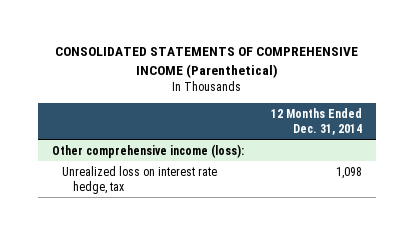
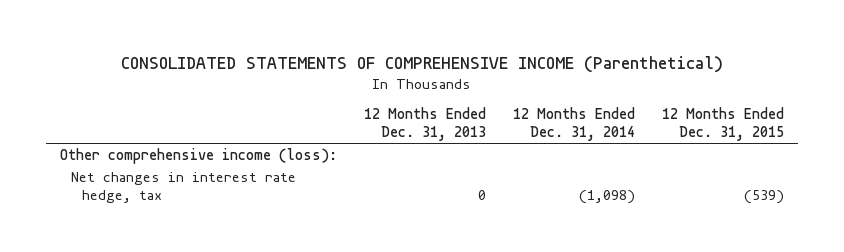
none -> [363,107,486,141] 12 Months Ended Dec. 31, 2013
none -> [662,107,785,141] 12 Months Ended Dec. 31, 2015
[62,165,218,194] Unrealized loss on interest rate hedge, tax -> [70,172,296,203] Net changes in interest rate hedge, tax
[336,166,363,179] 1,098 -> [579,189,636,204] (1,098)

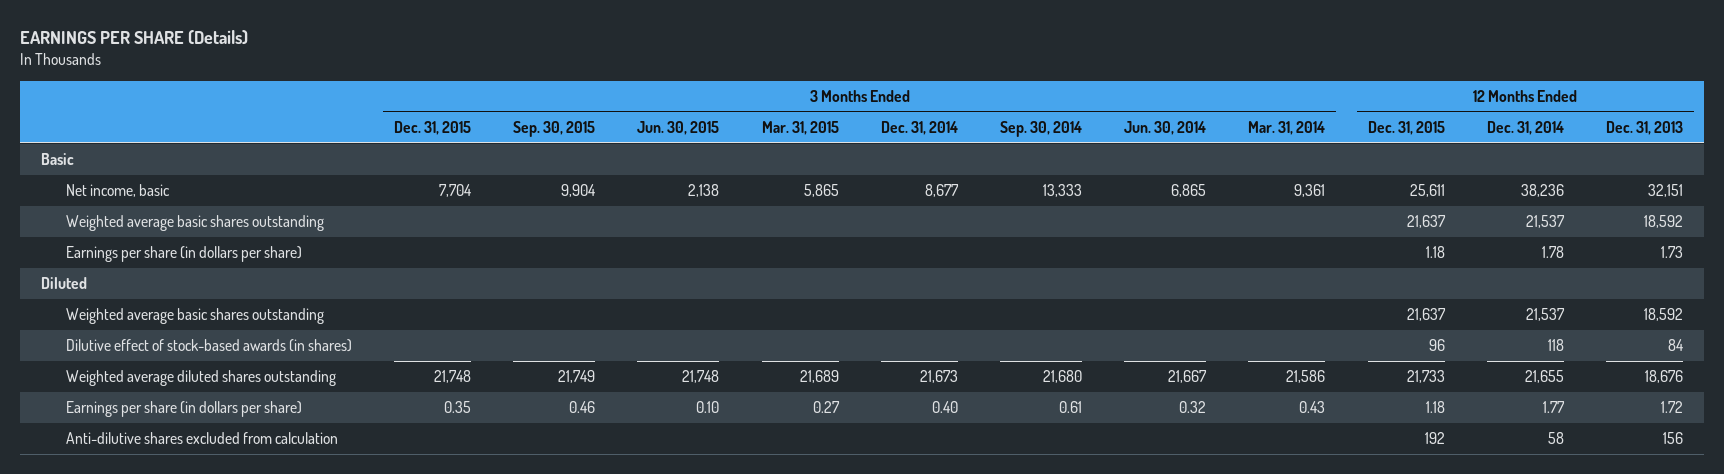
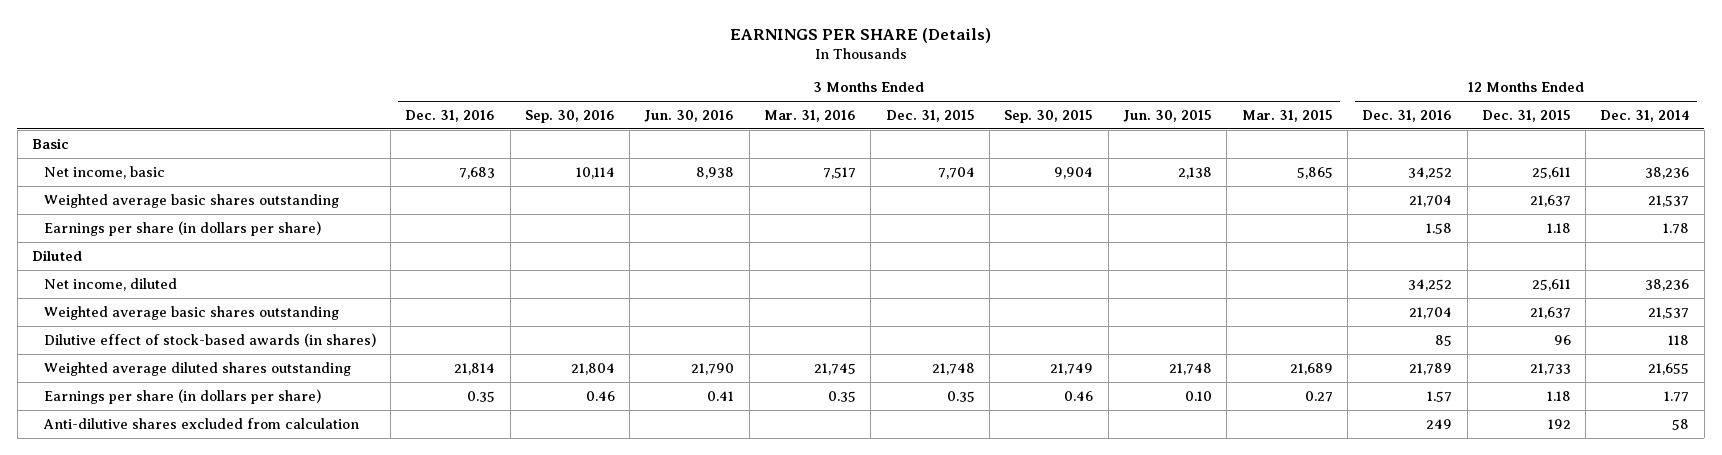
[880,120,958,135] Dec. 31, 2014 -> none
[999,120,1082,137] Sep. 30, 2014 -> none
[1124,120,1207,135] Jun. 30, 2014 -> none
[1248,120,1326,135] Mar. 31, 2014 -> none
[1606,120,1684,135] Dec. 31, 2013 -> none
none -> [405,109,496,122] Dec. 31, 2016
none -> [524,109,615,123] Sep. 30, 2016
none -> [644,109,735,122] Jun. 30, 2016
none -> [764,109,857,122] Mar. 31, 2016
none -> [1362,109,1453,122] Dec. 31, 2016
none -> [43,277,177,291] Net income, diluted

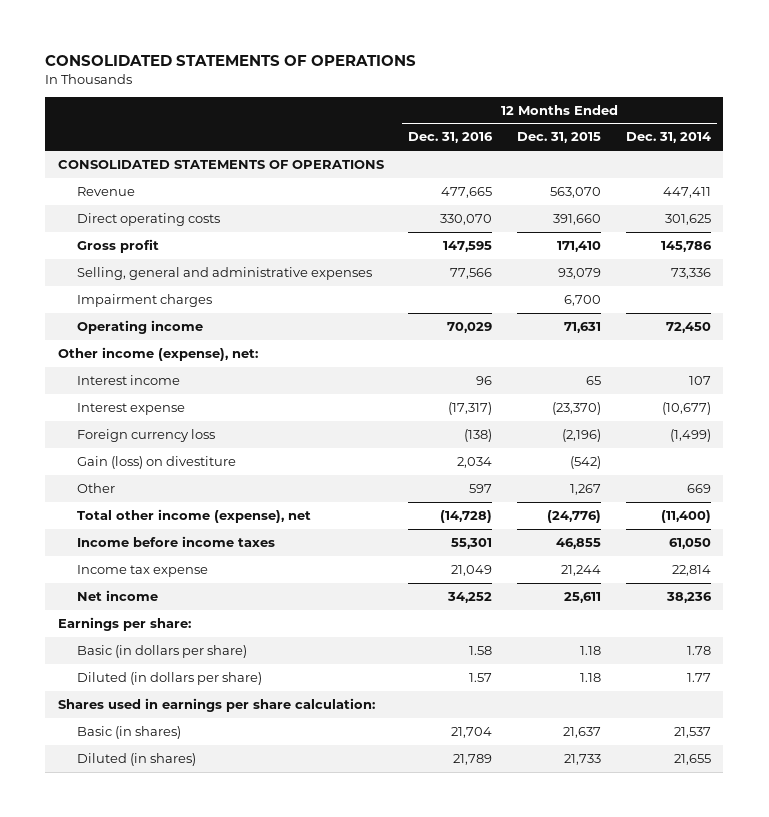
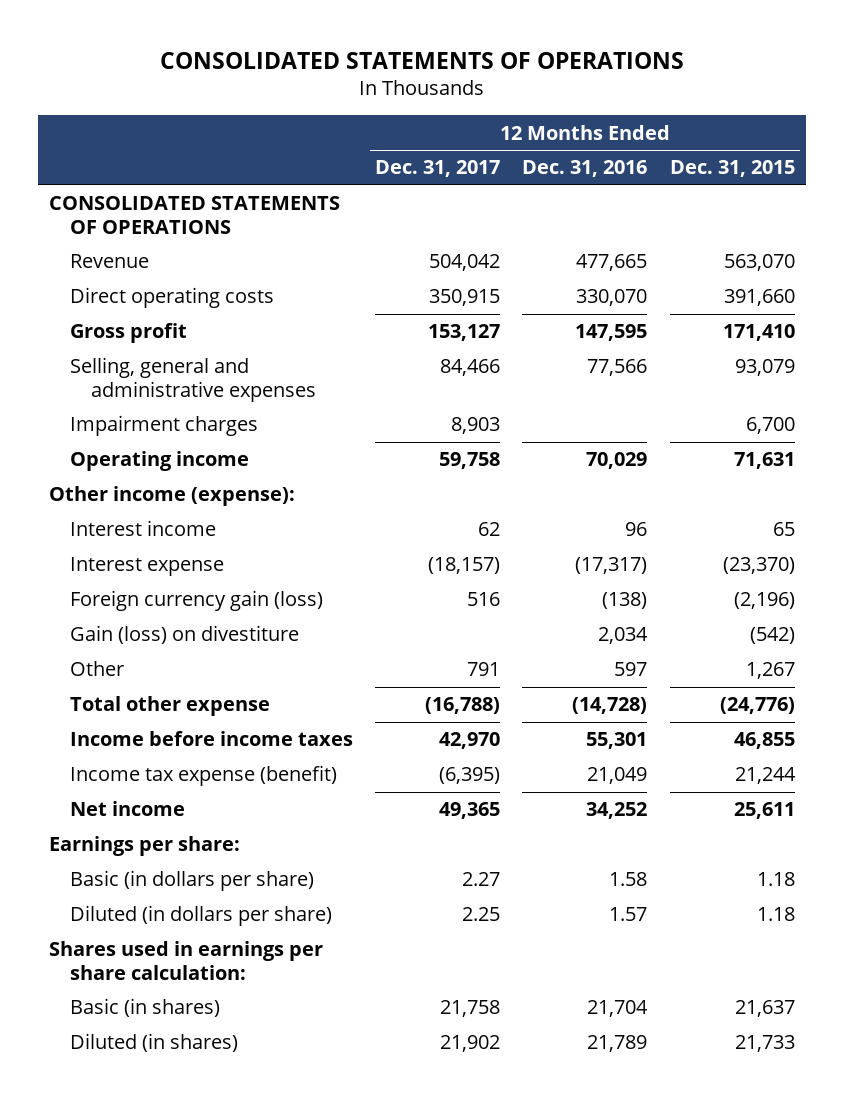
[625,132,711,144] Dec. 31, 2014 -> none
none -> [375,160,501,178] Dec. 31, 2017
[57,346,258,361] Other income (expense), net: -> [49,486,296,507] Other income (expense):
[76,428,215,442] Foreign currency loss -> [69,590,323,612] Foreign currency gain (loss)
[76,508,311,523] Total other income (expense), net -> [69,696,270,717] Total other expense
[76,564,208,577] Income tax expense -> [69,765,337,787] Income tax expense (benefit)

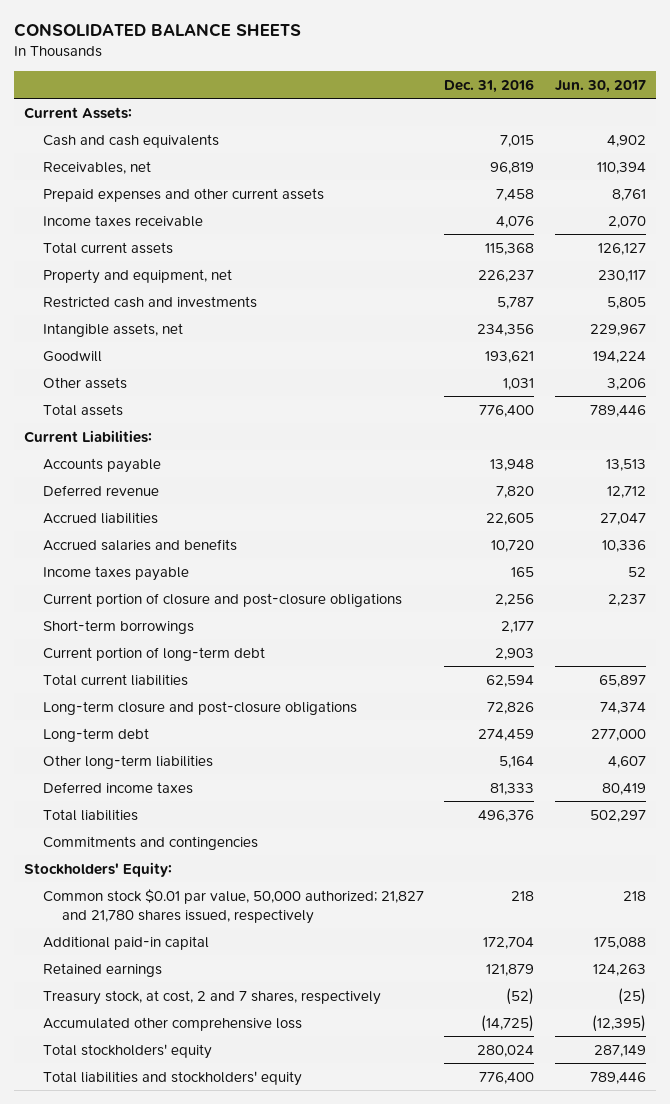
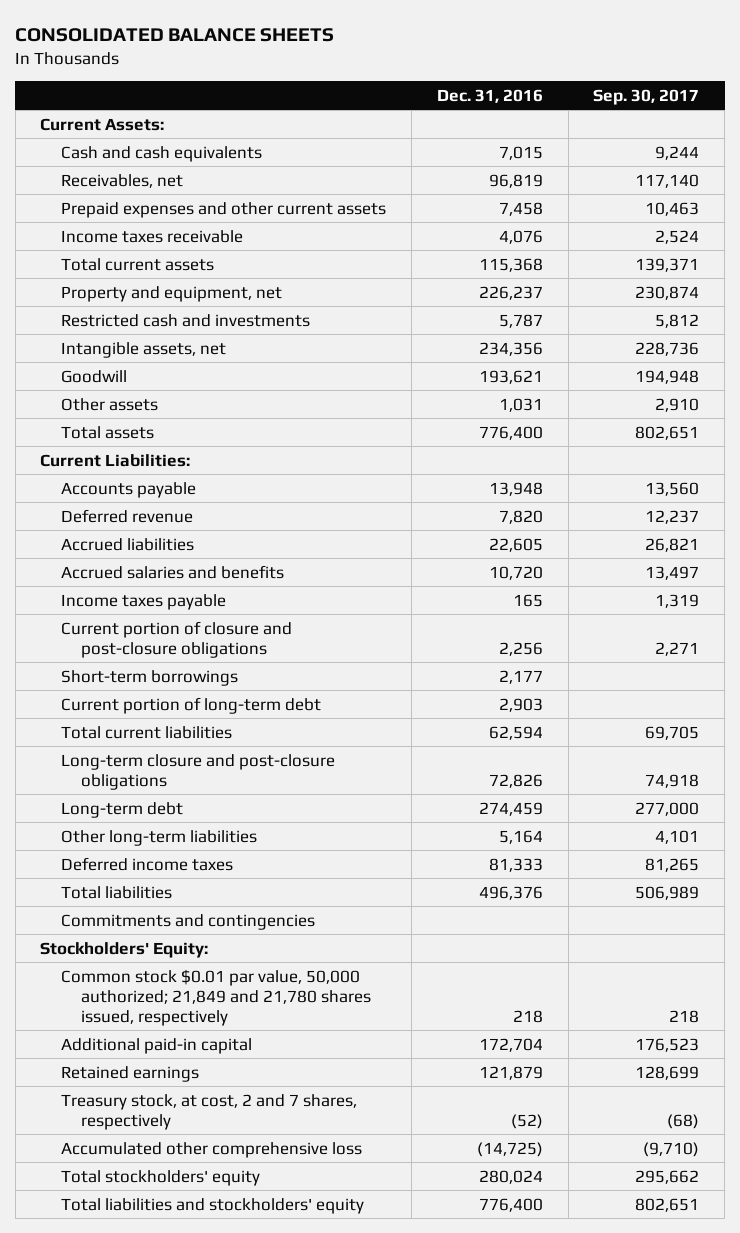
[555,79,647,93] Jun. 30, 2017 -> none
none -> [593,88,700,105] Sep. 30, 2017
[42,888,424,924] Common stock $0.01 par value, 50,000 authorized; 21,827 and 21,780 shares issued, respectively -> [60,968,372,1026] Common stock $0.01 par value, 50,000 authorized; 21,849 and 21,780 shares issued, respectively

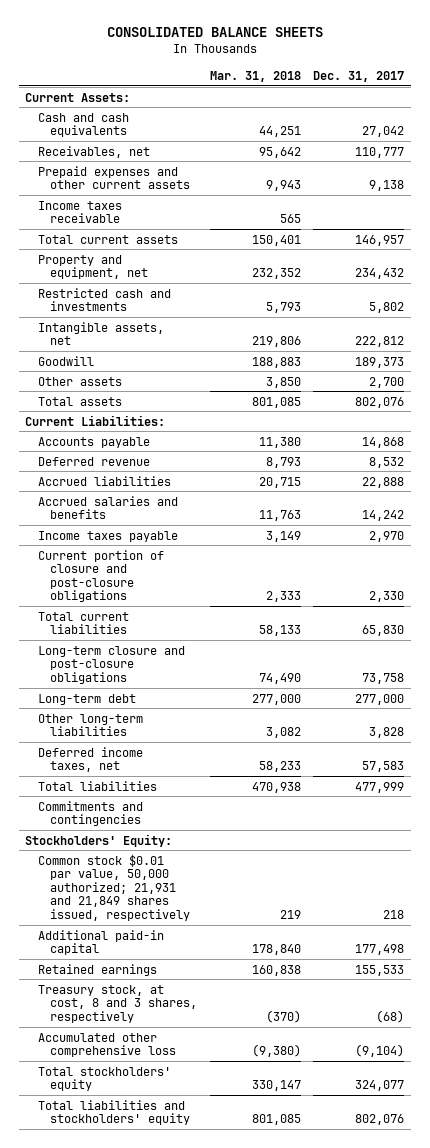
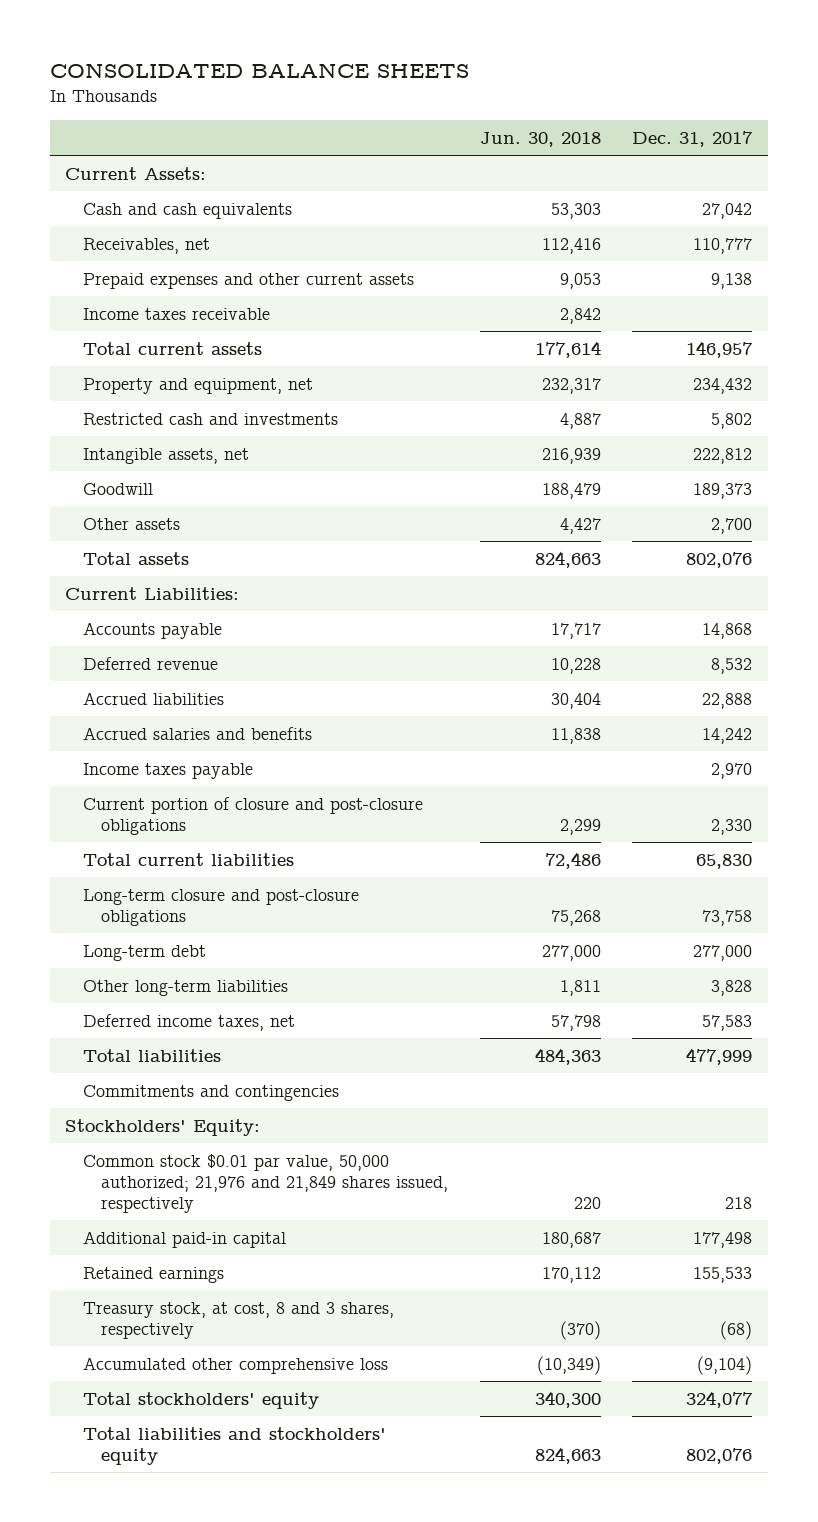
[209,70,301,82] Mar. 31, 2018 -> none
none -> [479,132,601,148] Jun. 30, 2018
[37,853,190,921] Common stock $0.01 par value, 50,000 authorized; 21,931 and 21,849 shares issued, respectively -> [83,1153,448,1213] Common stock $0.01 par value, 50,000 authorized; 21,976 and 21,849 shares issued, respectively

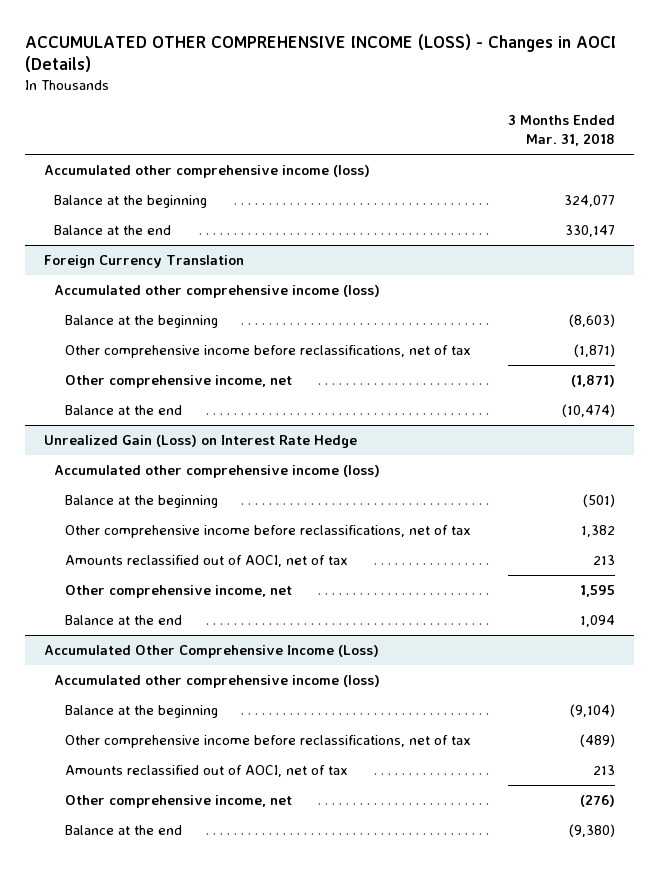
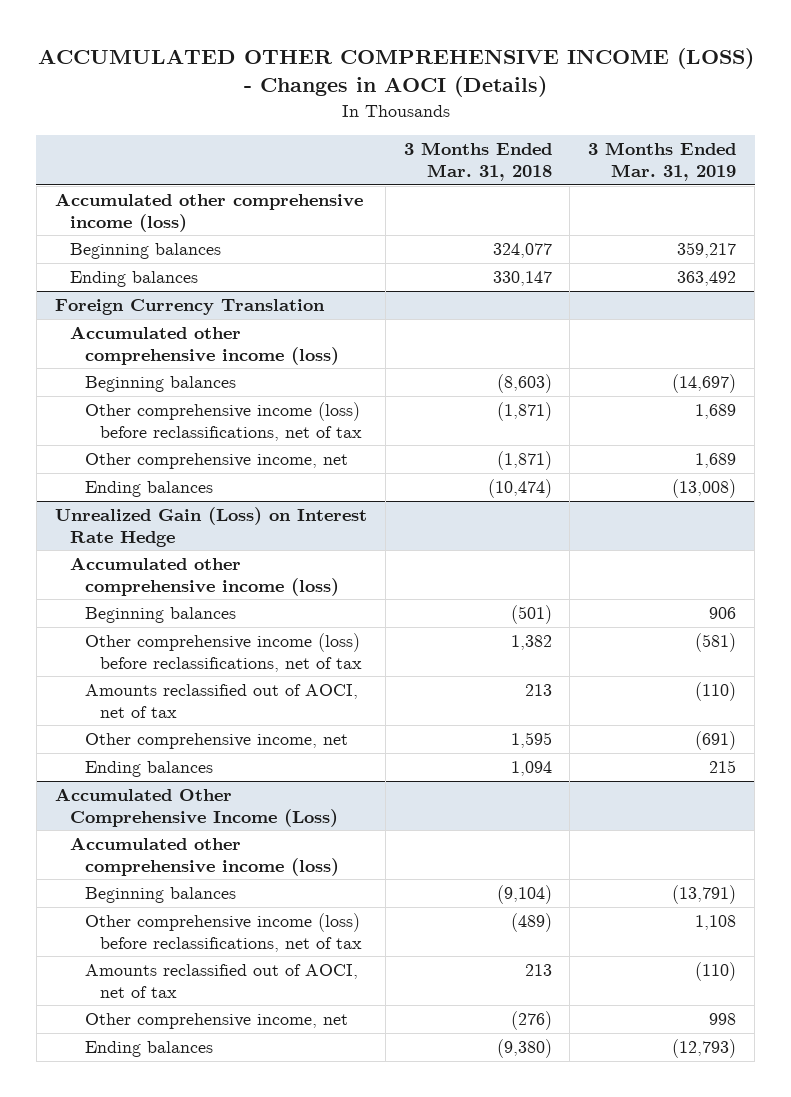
none -> [588,142,737,181] 3 Months Ended Mar. 31, 2019
[54,195,208,209] Balance at the beginning -> [69,243,221,260] Beginning balances
[54,225,172,236] Balance at the end -> [69,271,198,288] Ending balances
[64,315,218,329] Balance at the beginning -> [84,376,236,393] Beginning balances
[64,345,471,359] Other comprehensive income before reclassifications, net of tax -> [84,402,363,441] Other comprehensive income (loss) before reclassifications, net of tax
[64,405,182,416] Balance at the end -> [84,481,213,498] Ending balances
[64,495,218,509] Balance at the beginning -> [84,607,236,624] Beginning balances
[64,525,471,539] Other comprehensive income before reclassifications, net of tax -> [84,633,363,672] Other comprehensive income (loss) before reclassifications, net of tax
[64,615,182,626] Balance at the end -> [84,761,213,778] Ending balances
[64,705,218,719] Balance at the beginning -> [84,887,236,904] Beginning balances
[64,735,471,749] Other comprehensive income before reclassifications, net of tax -> [84,913,363,952] Other comprehensive income (loss) before reclassifications, net of tax
[64,825,182,836] Balance at the end -> [84,1041,213,1058] Ending balances

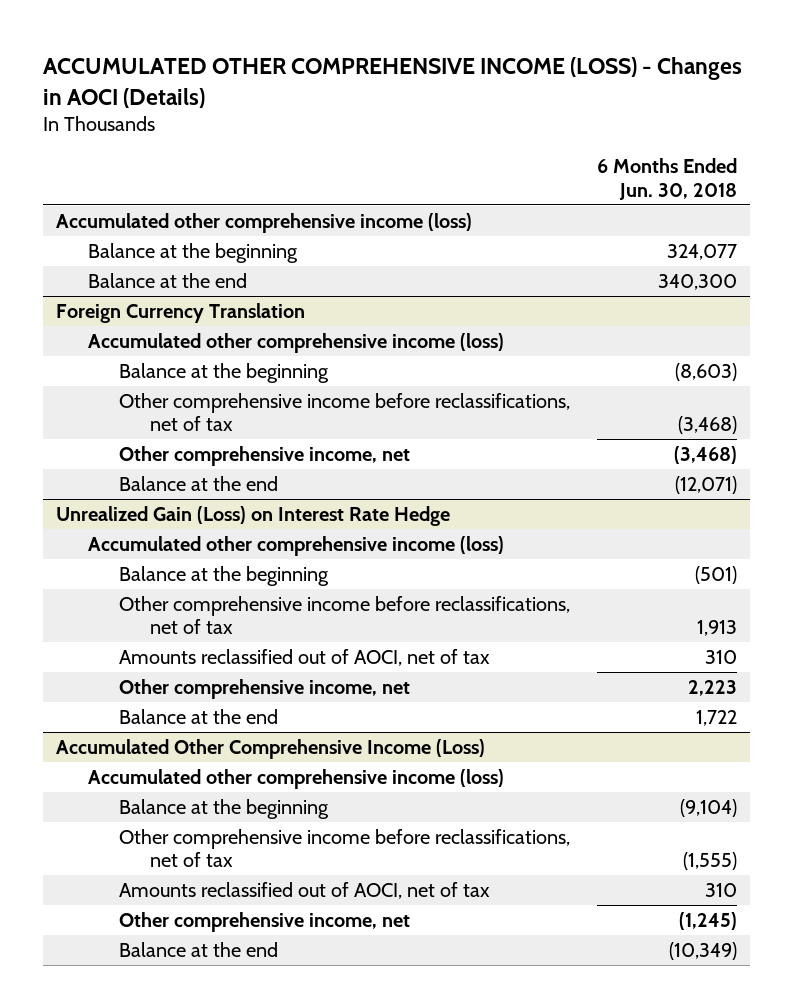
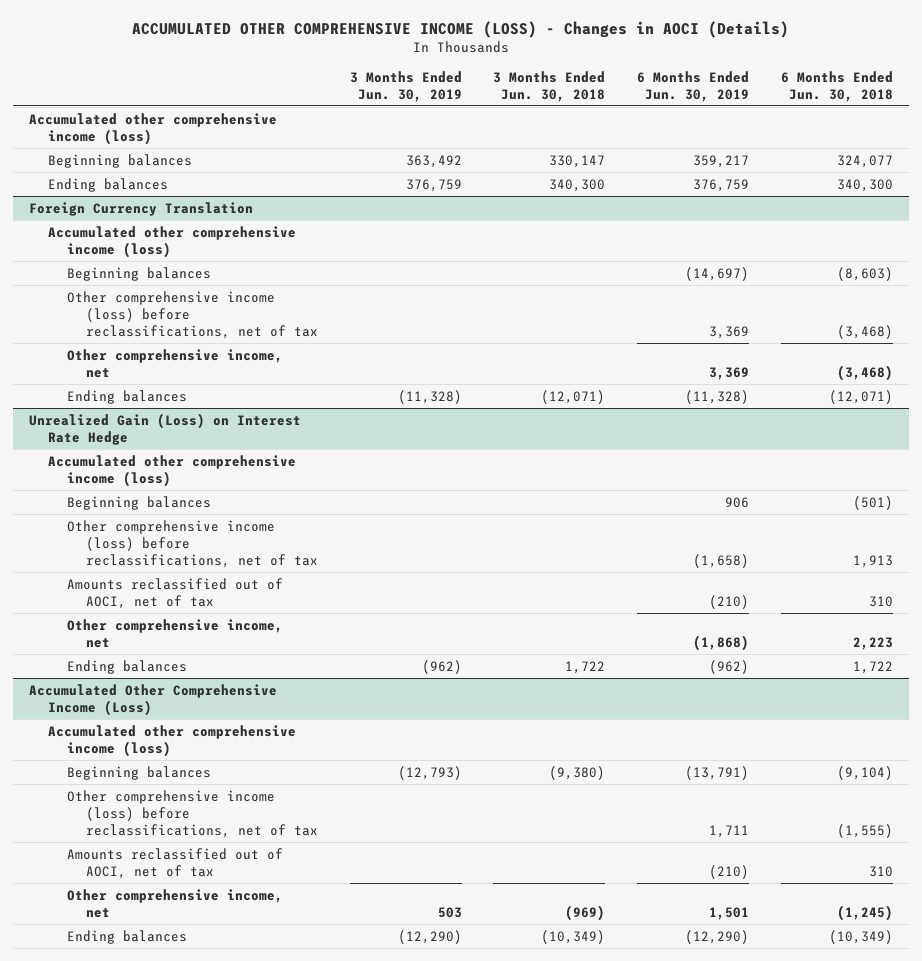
none -> [349,70,462,102] 3 Months Ended Jun. 30, 2019
none -> [493,70,606,102] 3 Months Ended Jun. 30, 2018
none -> [637,70,750,102] 6 Months Ended Jun. 30, 2019
[87,242,298,263] Balance at the beginning -> [47,153,192,168] Beginning balances
[87,272,247,288] Balance at the end -> [47,177,168,192] Ending balances
[118,362,329,383] Balance at the beginning -> [66,266,211,281] Beginning balances
[118,392,570,432] Other comprehensive income before reclassifications, net of tax -> [66,290,318,339] Other comprehensive income (loss) before reclassifications, net of tax
[118,475,278,491] Balance at the end -> [66,389,187,404] Ending balances
[118,565,329,586] Balance at the beginning -> [66,495,211,510] Beginning balances
[118,595,570,635] Other comprehensive income before reclassifications, net of tax -> [66,519,318,568] Other comprehensive income (loss) before reclassifications, net of tax
[118,708,278,724] Balance at the end -> [66,659,187,674] Ending balances
[118,798,329,819] Balance at the beginning -> [66,765,211,780] Beginning balances
[118,828,570,868] Other comprehensive income before reclassifications, net of tax -> [66,789,318,838] Other comprehensive income (loss) before reclassifications, net of tax
[118,941,278,957] Balance at the end -> [66,929,187,944] Ending balances

